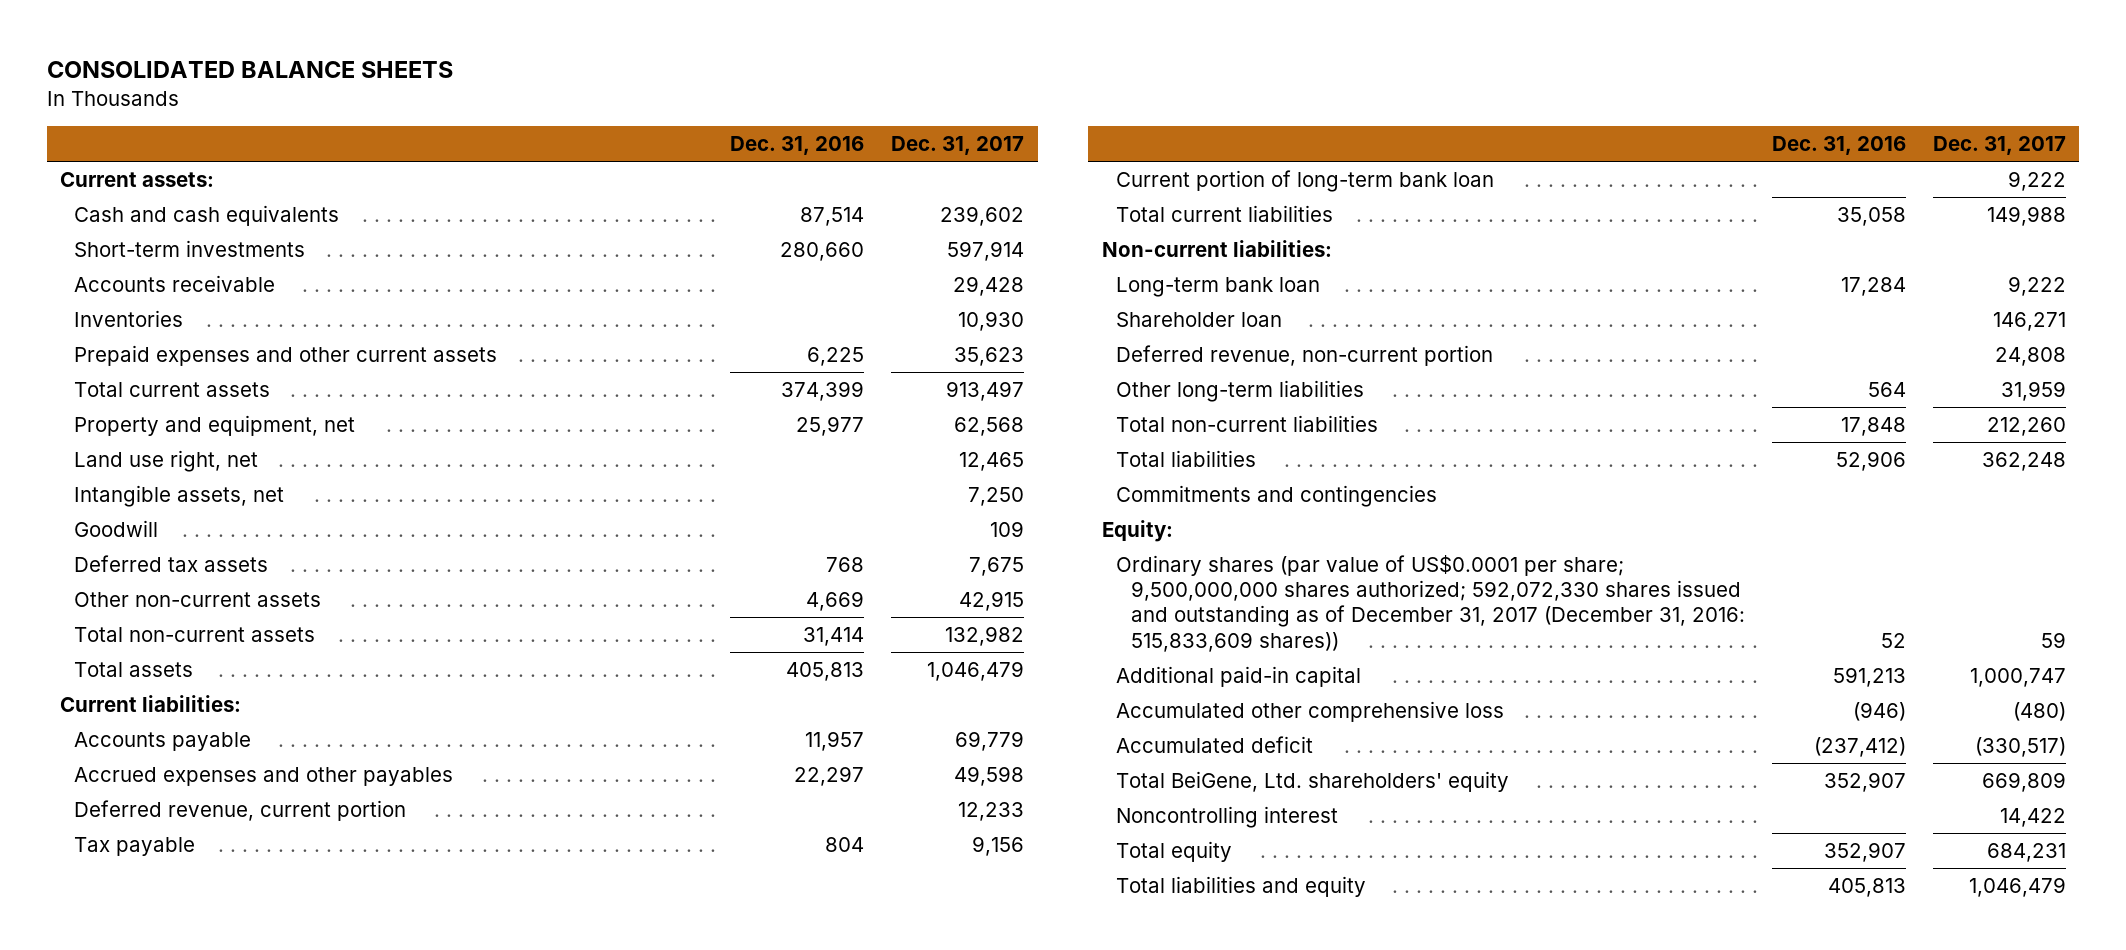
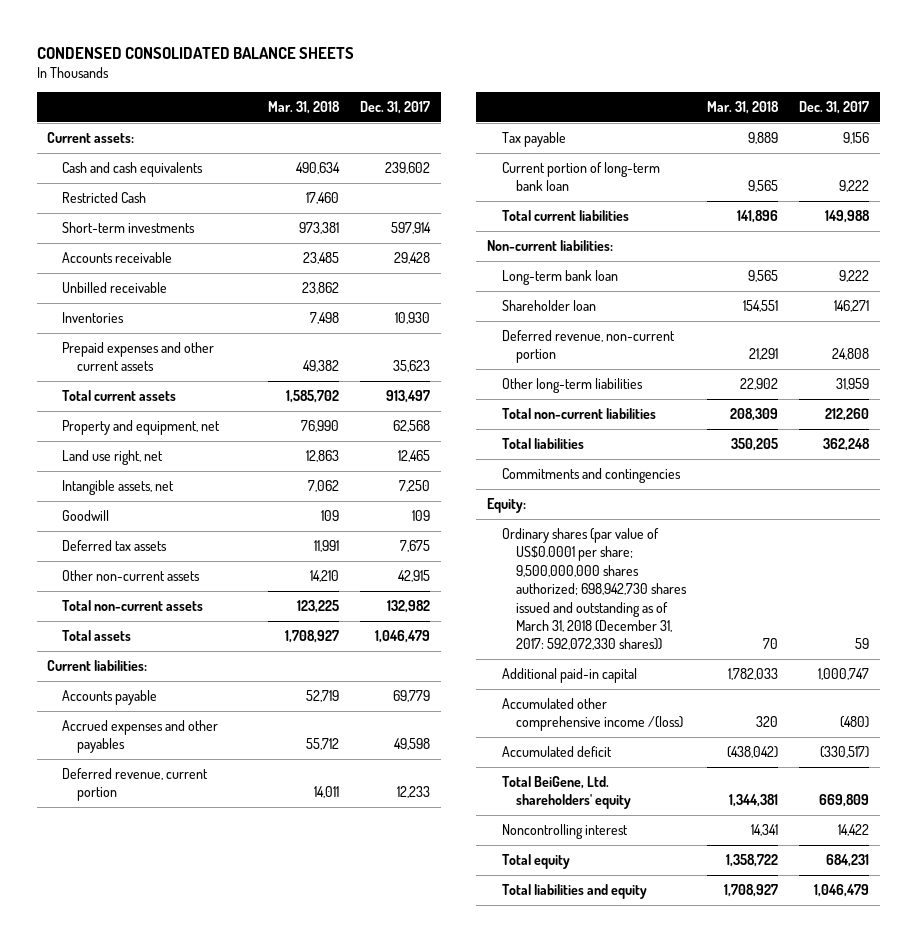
[46,61,453,79] CONSOLIDATED BALANCE SHEETS -> [36,46,354,59] CONDENSED CONSOLIDATED BALANCE SHEETS
[729,136,864,156] Dec. 31, 2016 -> none
none -> [268,101,341,115] Mar. 31, 2018
none -> [62,191,147,203] Restricted Cash
none -> [62,281,168,293] Unbilled receivable
[1116,555,1745,652] Ordinary shares (par value of US$0.0001 per share; 9,500,000,000 shares authorized; 592,072,330 shares issued and outstanding as of December 31, 2017 (December 31, 2016: 515,833,609 shares)) -> [501,527,688,651] Ordinary shares (par value of US$0.0001 per share; 9,500,000,000 shares authorized; 698,942,730 shares issued and outstanding as of March 31, 2018 (December 31, 2017: 592,072,330 shares))
[1116,701,1505,723] Accumulated other comprehensive loss -> [501,697,684,732] Accumulated other comprehensive income /(loss)

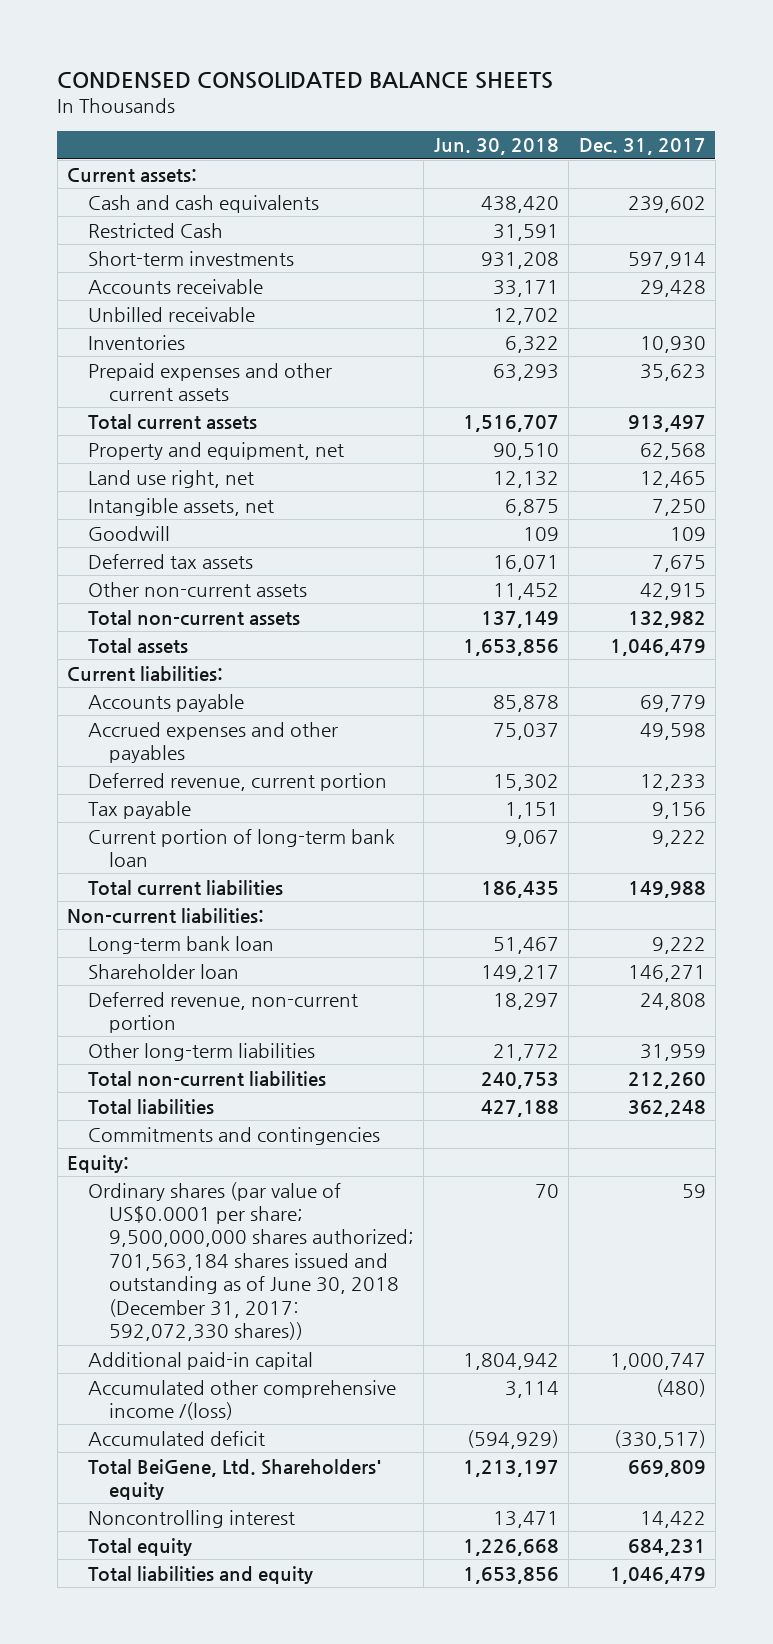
[268,101,341,115] Mar. 31, 2018 -> none
none -> [433,138,559,156] Jun. 30, 2018
[501,527,688,651] Ordinary shares (par value of US$0.0001 per share; 9,500,000,000 shares authorized; 698,942,730 shares issued and outstanding as of March 31, 2018 (December 31, 2017: 592,072,330 shares)) -> [88,1181,414,1342] Ordinary shares (par value of US$0.0001 per share; 9,500,000,000 shares authorized; 701,563,184 shares issued and outstanding as of June 30, 2018 (December 31, 2017: 592,072,330 shares))
[501,775,632,810] Total BeiGene, Ltd. shareholders' equity -> [88,1458,383,1500] Total BeiGene, Ltd. Shareholders' equity

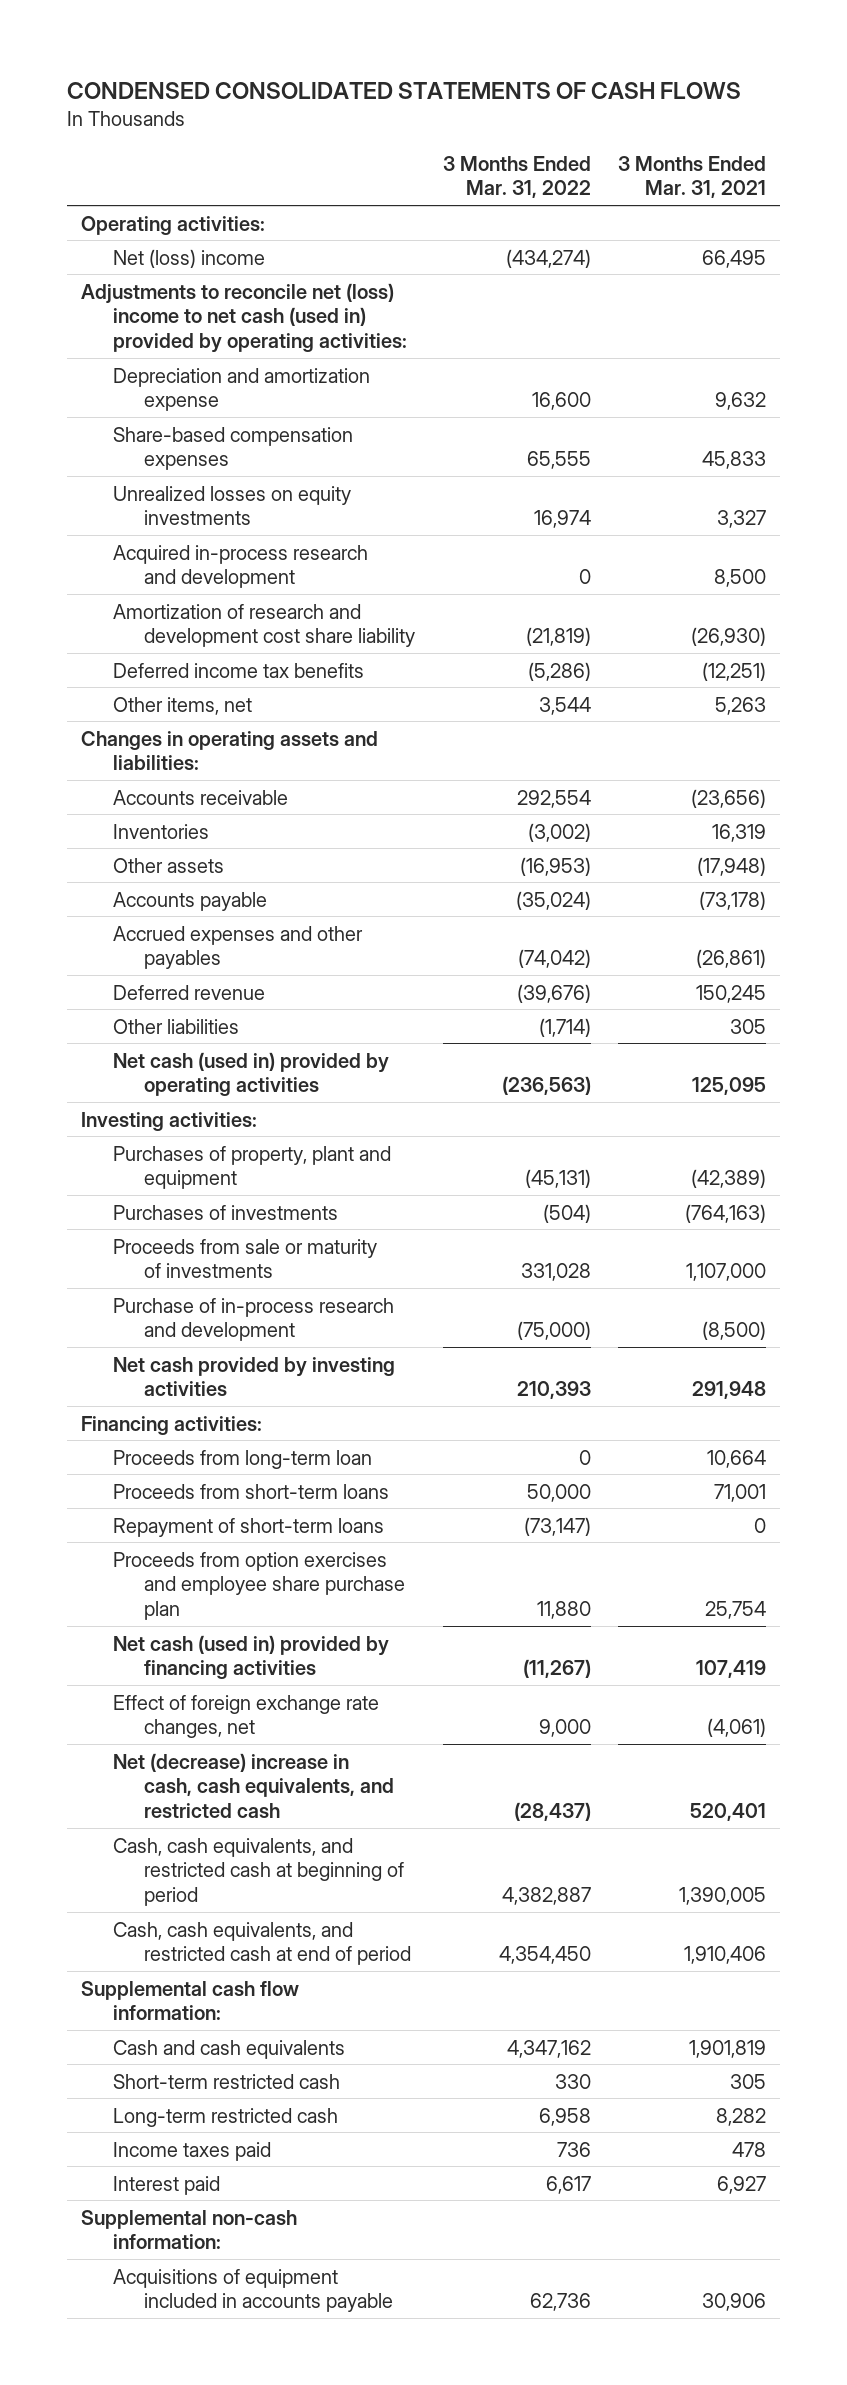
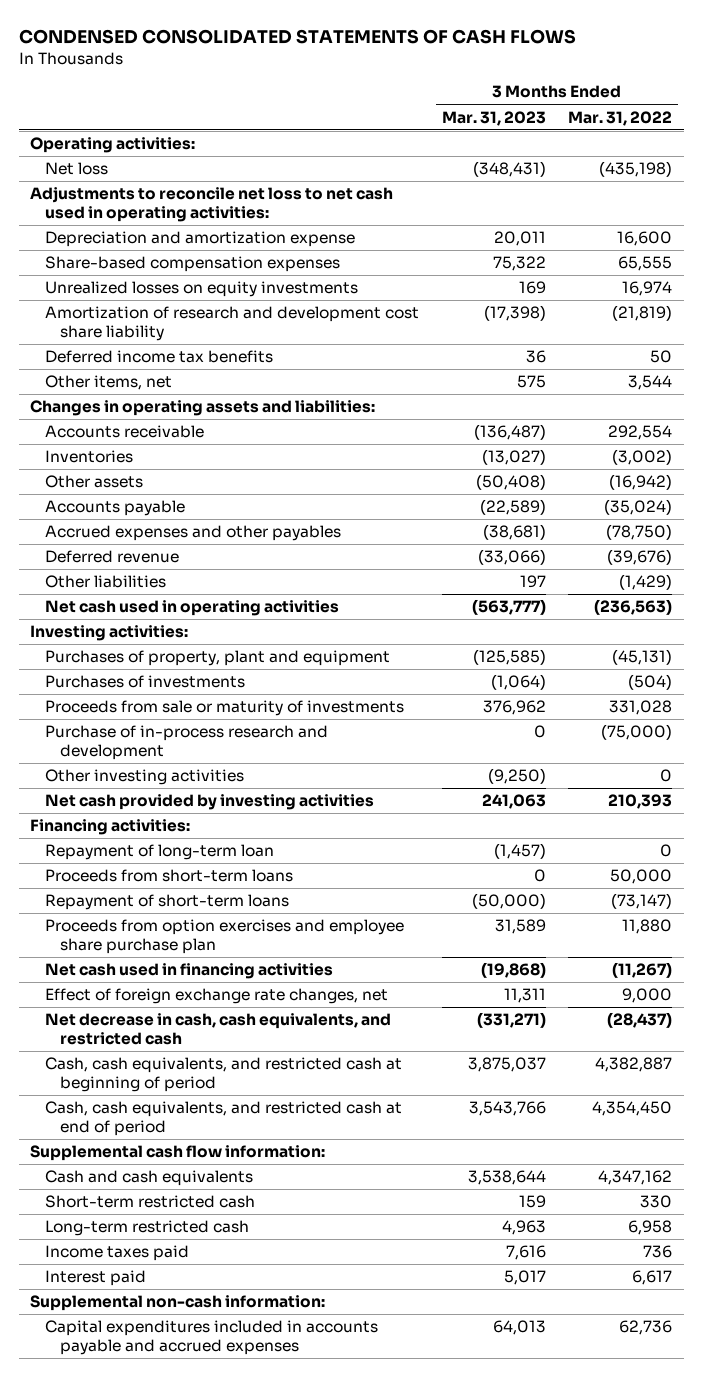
[618,155,767,199] 3 Months Ended Mar. 31, 2021 -> none
none -> [441,110,546,126] Mar. 31, 2023
[112,248,265,268] Net (loss) income -> [44,162,108,176] Net loss
[505,248,591,268] (434,274) -> [599,161,673,178] (435,198)
[81,282,407,353] Adjustments to reconcile net (loss) income to net cash (used in) provided by operating activities: -> [30,187,394,222] Adjustments to reconcile net loss to net cash used in operating activities:
[112,544,368,589] Acquired in-process research and development -> none
[527,661,591,681] (5,286) -> [650,350,673,364] 50
[519,856,591,876] (16,953) -> [609,474,673,491] (16,942)
[517,949,591,969] (74,042) -> [606,524,673,541] (78,750)
[538,1017,591,1037] (1,714) -> [619,574,673,591] (1,429)
[112,1051,389,1097] Net cash (used in) provided by operating activities -> [44,600,339,617] Net cash used in operating activities
none -> [44,769,244,786] Other investing activities
[112,1449,372,1469] Proceeds from long-term loan -> none
none -> [44,844,274,861] Repayment of long-term loan
[112,1634,389,1680] Net cash (used in) provided by financing activities -> [44,963,333,980] Net cash used in financing activities
[112,1752,395,1818] Net (decrease) increase in cash, cash equivalents, and restricted cash -> [44,1013,391,1045] Net decrease in cash, cash equivalents, and restricted cash
[112,2268,394,2313] Acquisitions of equipment included in accounts payable -> [44,1320,378,1355] Capital expenditures included in accounts payable and accrued expenses

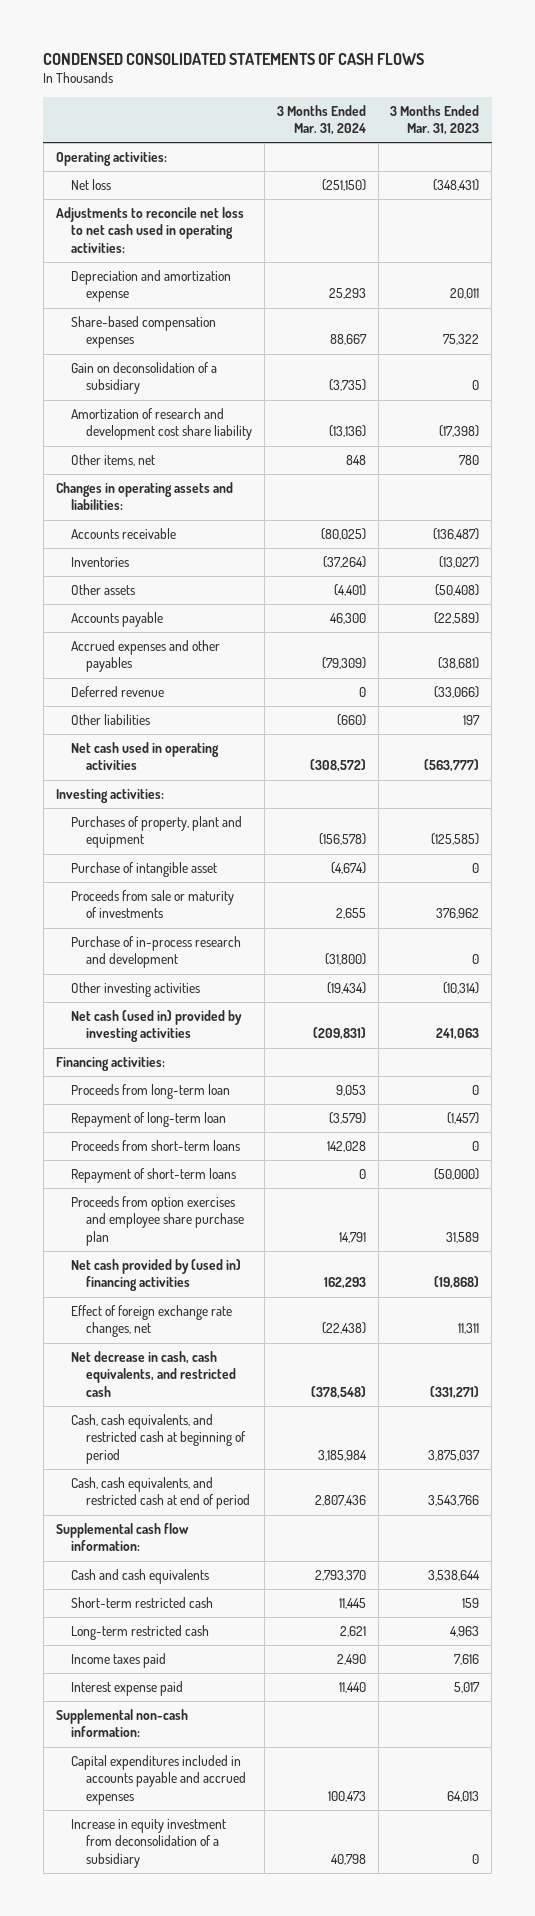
[568,110,673,126] Mar. 31, 2022 -> none
none -> [276,104,366,136] 3 Months Ended Mar. 31, 2024
[44,281,358,298] Unrealized losses on equity investments -> none
none -> [70,362,217,395] Gain on deconsolidation of a subsidiary
[44,350,273,364] Deferred income tax benefits -> none
[516,375,546,389] 575 -> [459,455,480,466] 780
[44,675,245,689] Purchases of investments -> none
none -> [70,862,217,878] Purchase of intangible asset
[487,768,546,785] (9,250) -> [443,982,480,995] (10,314)
[44,794,374,811] Net cash provided by investing activities -> [70,1010,242,1043] Net cash (used in) provided by investing activities
none -> [70,1084,230,1100] Proceeds from long-term loan
[44,963,333,980] Net cash used in financing activities -> [70,1259,241,1292] Net cash provided by (used in) financing activities
[44,1270,146,1287] Interest paid -> [70,1681,183,1697] Interest expense paid
none -> [70,1819,226,1868] Increase in equity investment from deconsolidation of a subsidiary

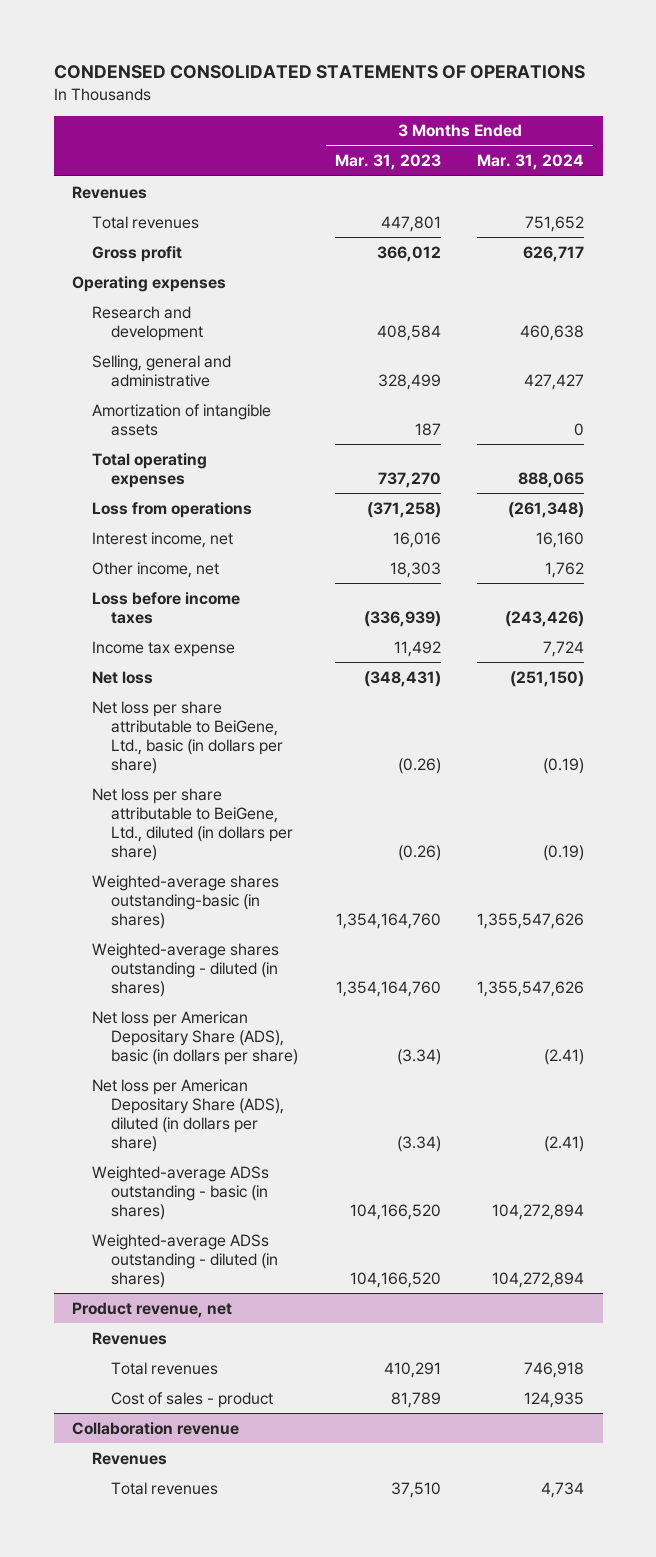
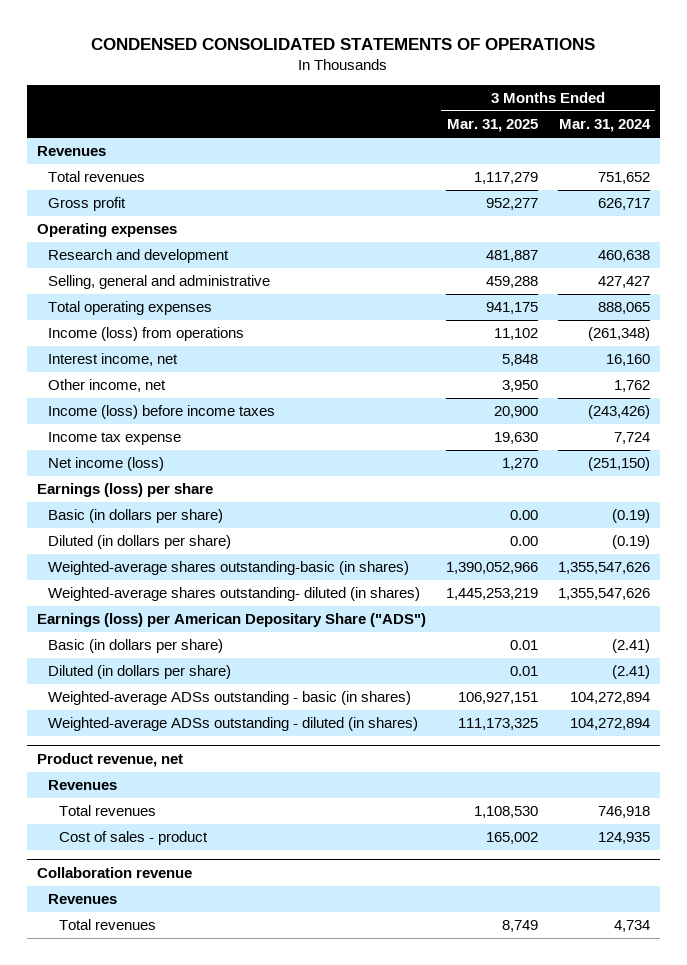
[334,154,441,171] Mar. 31, 2023 -> none
none -> [446,119,538,133] Mar. 31, 2025
[91,403,271,436] Amortization of intangible assets -> none
[91,501,252,518] Loss from operations -> [47,327,244,342] Income (loss) from operations
[91,591,240,624] Loss before income taxes -> [47,405,275,420] Income (loss) before income taxes
[91,670,153,684] Net loss -> [47,457,164,472] Net income (loss)
none -> [36,483,213,498] Earnings (loss) per share
[91,700,284,774] Net loss per share attributable to BeiGene, Ltd., basic (in dollars per share) -> [47,509,223,524] Basic (in dollars per share)
[91,787,294,861] Net loss per share attributable to BeiGene, Ltd., diluted (in dollars per share) -> [47,535,231,550] Diluted (in dollars per share)
[91,942,279,997] Weighted-average shares outstanding - diluted (in shares) -> [47,587,420,602] Weighted-average shares outstanding- diluted (in shares)
none -> [36,613,426,628] Earnings (loss) per American Depositary Share ("ADS")
[91,1010,299,1065] Net loss per American Depositary Share (ADS), basic (in dollars per share) -> [47,639,223,654] Basic (in dollars per share)
[91,1078,285,1152] Net loss per American Depositary Share (ADS), diluted (in dollars per share) -> [47,665,231,680] Diluted (in dollars per share)

